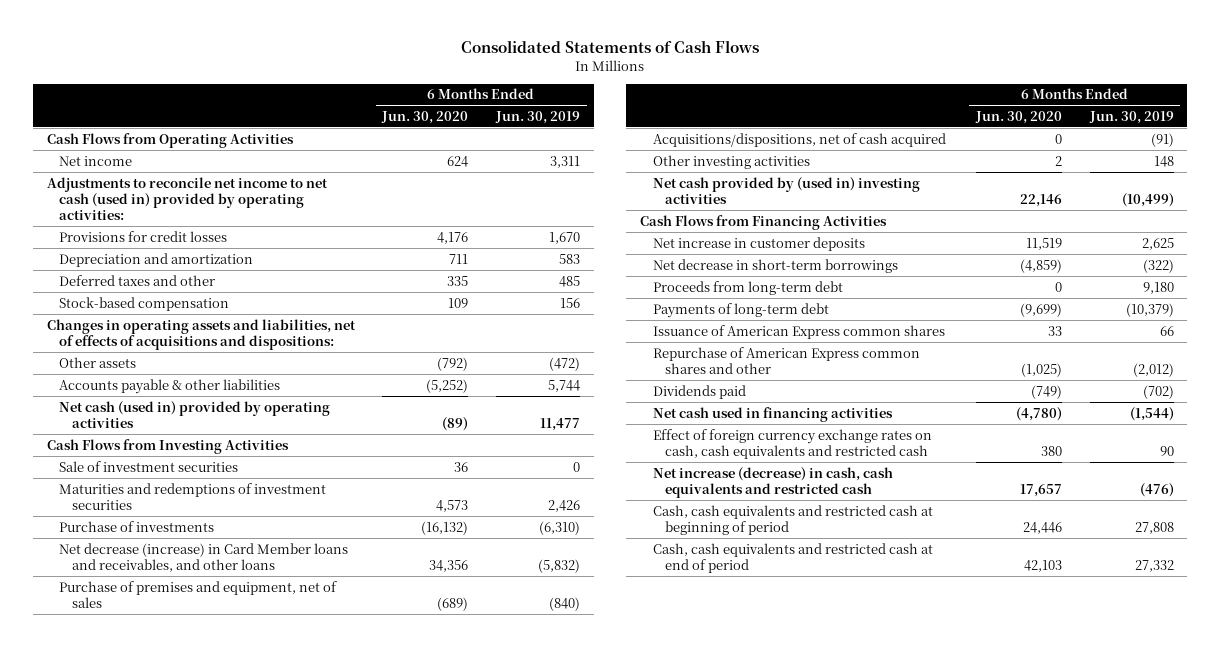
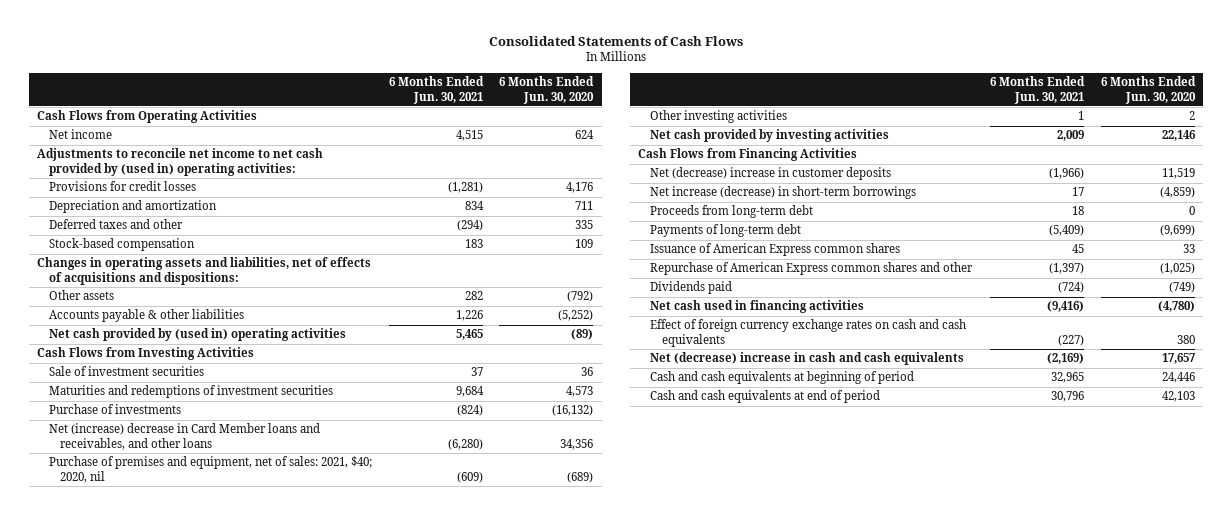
[495,110,581,124] Jun. 30, 2019 -> none
none -> [388,76,484,104] 6 Months Ended Jun. 30, 2021
[46,176,328,220] Adjustments to reconcile net income to net cash (used in) provided by operating activities: -> [37,148,324,176] Adjustments to reconcile net income to net cash provided by (used in) operating activities:
[59,400,331,428] Net cash (used in) provided by operating activities -> [48,328,346,342] Net cash provided by (used in) operating activities
[652,132,946,147] Acquisitions/dispositions, net of cash acquired -> none
[59,542,349,572] Net decrease (increase) in Card Member loans and receivables, and other loans -> [48,423,320,450] Net (increase) decrease in Card Member loans and receivables, and other loans
[59,580,338,608] Purchase of premises and equipment, net of sales -> [48,456,372,483] Purchase of premises and equipment, net of sales: 2021, $40; 2020, nil
[652,176,920,204] Net cash provided by (used in) investing activities -> [650,129,890,143] Net cash provided by investing activities
[652,236,865,251] Net increase in customer deposits -> [650,167,892,181] Net (decrease) increase in customer deposits
[652,258,898,273] Net decrease in short-term borrowings -> [650,186,917,200] Net increase (decrease) in short-term borrowings
[652,428,932,459] Effect of foreign currency exchange rates on cash, cash equivalents and restricted cash -> [650,319,967,347] Effect of foreign currency exchange rates on cash and cash equivalents
[652,466,893,498] Net increase (decrease) in cash, cash equivalents and restricted cash -> [650,352,965,366] Net (decrease) increase in cash and cash equivalents
[652,504,933,535] Cash, cash equivalents and restricted cash at beginning of period -> [650,371,915,385] Cash and cash equivalents at beginning of period
[652,542,933,573] Cash, cash equivalents and restricted cash at end of period -> [650,390,881,404] Cash and cash equivalents at end of period

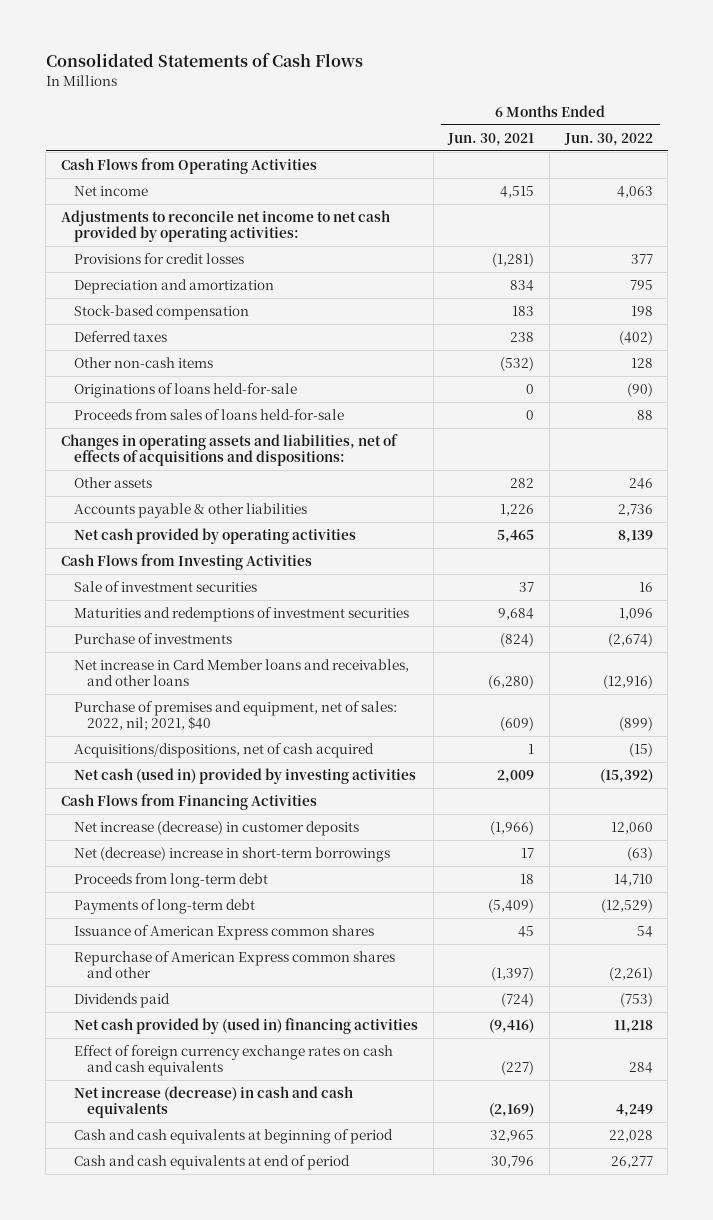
[499,76,595,104] 6 Months Ended Jun. 30, 2020 -> none
none -> [563,132,653,146] Jun. 30, 2022
[37,148,324,176] Adjustments to reconcile net income to net cash provided by (used in) operating activities: -> [60,209,390,242] Adjustments to reconcile net income to net cash provided by operating activities:
[48,219,183,230] Deferred taxes and other -> none
none -> [73,330,167,342] Deferred taxes
none -> [73,356,213,368] Other non-cash items
none -> [73,382,297,398] Originations of loans held-for-sale
none -> [73,408,344,420] Proceeds from sales of loans held-for-sale
[48,328,346,342] Net cash provided by (used in) operating activities -> [73,527,356,544] Net cash provided by operating activities
[650,110,788,124] Other investing activities -> none
[48,423,320,450] Net (increase) decrease in Card Member loans and receivables, and other loans -> [73,658,409,686] Net increase in Card Member loans and receivables, and other loans
[48,456,372,483] Purchase of premises and equipment, net of sales: 2021, $40; 2020, nil -> [73,700,397,731] Purchase of premises and equipment, net of sales: 2022, nil; 2021, $40
none -> [73,742,374,758] Acquisitions/dispositions, net of cash acquired
[650,129,890,143] Net cash provided by investing activities -> [73,767,416,784] Net cash (used in) provided by investing activities
[650,167,892,181] Net (decrease) increase in customer deposits -> [73,820,359,836] Net increase (decrease) in customer deposits
[650,186,917,200] Net increase (decrease) in short-term borrowings -> [73,846,390,862] Net (decrease) increase in short-term borrowings
[650,300,865,314] Net cash used in financing activities -> [73,1017,418,1034] Net cash provided by (used in) financing activities
[650,352,965,366] Net (decrease) increase in cash and cash equivalents -> [73,1085,353,1118] Net increase (decrease) in cash and cash equivalents

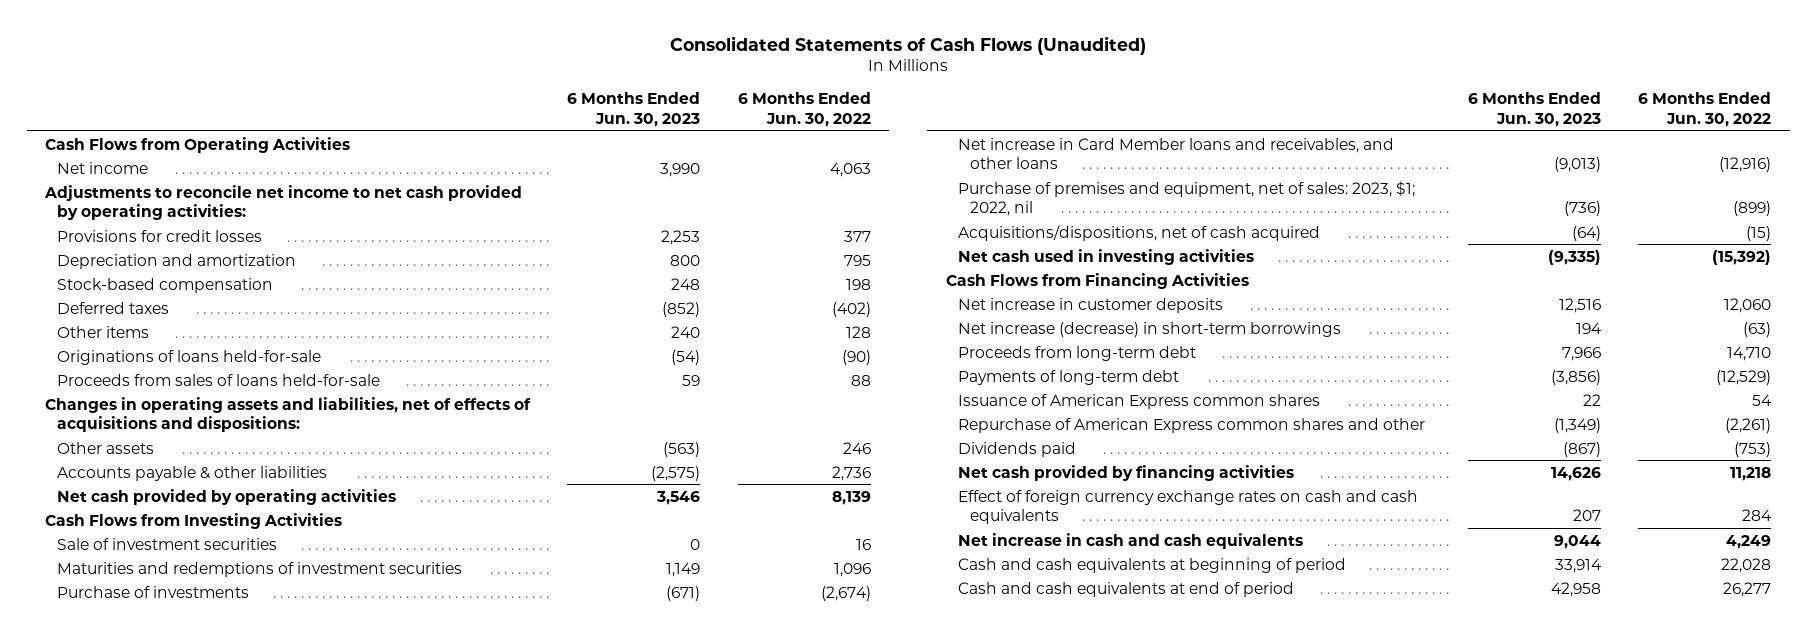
[45,53,363,68] Consolidated Statements of Cash Flows -> [670,35,1147,55] Consolidated Statements of Cash Flows (Unaudited)
[447,132,535,146] Jun. 30, 2021 -> none
none -> [567,92,701,127] 6 Months Ended Jun. 30, 2023
[73,356,213,368] Other non-cash items -> [57,325,150,338] Other items
[73,700,397,731] Purchase of premises and equipment, net of sales: 2022, nil; 2021, $40 -> [957,180,1415,217] Purchase of premises and equipment, net of sales: 2023, $1; 2022, nil
[73,767,416,784] Net cash (used in) provided by investing activities -> [957,248,1254,265] Net cash used in investing activities
[73,820,359,836] Net increase (decrease) in customer deposits -> [957,297,1223,313] Net increase in customer deposits
[73,846,390,862] Net (decrease) increase in short-term borrowings -> [957,321,1341,337] Net increase (decrease) in short-term borrowings
[73,1017,418,1034] Net cash provided by (used in) financing activities -> [957,464,1294,481] Net cash provided by financing activities
[73,1085,353,1118] Net increase (decrease) in cash and cash equivalents -> [957,532,1303,549] Net increase in cash and cash equivalents

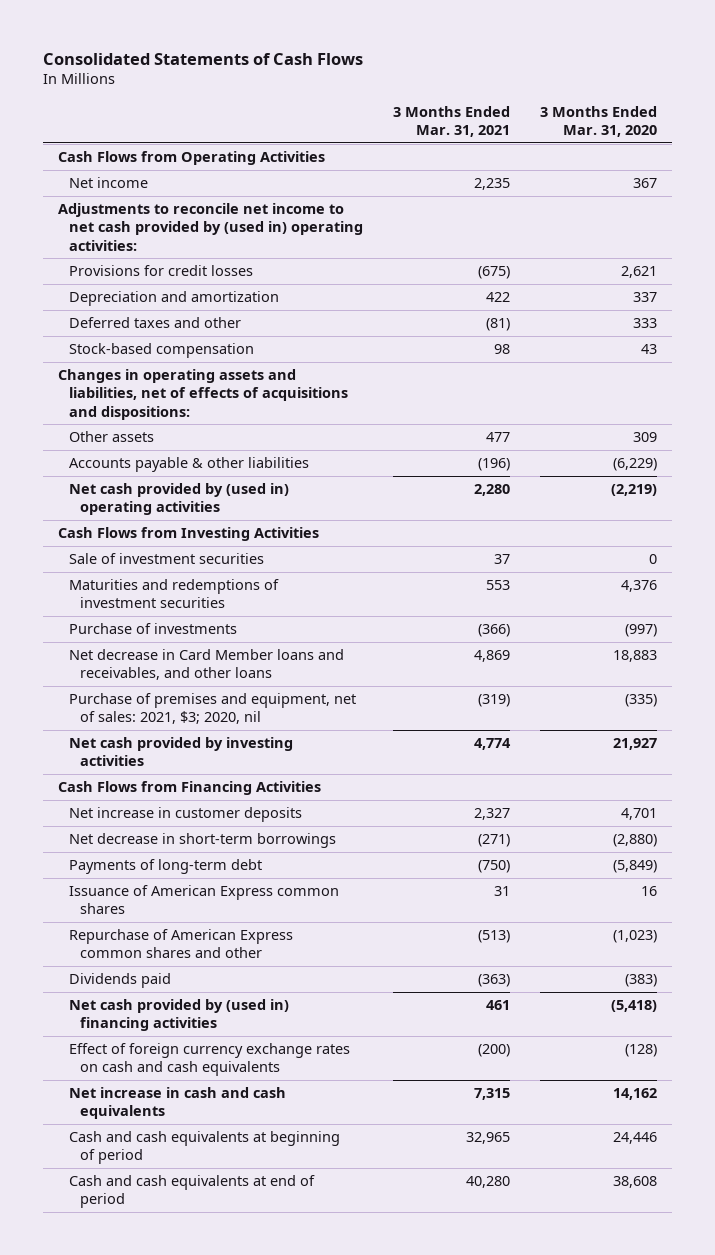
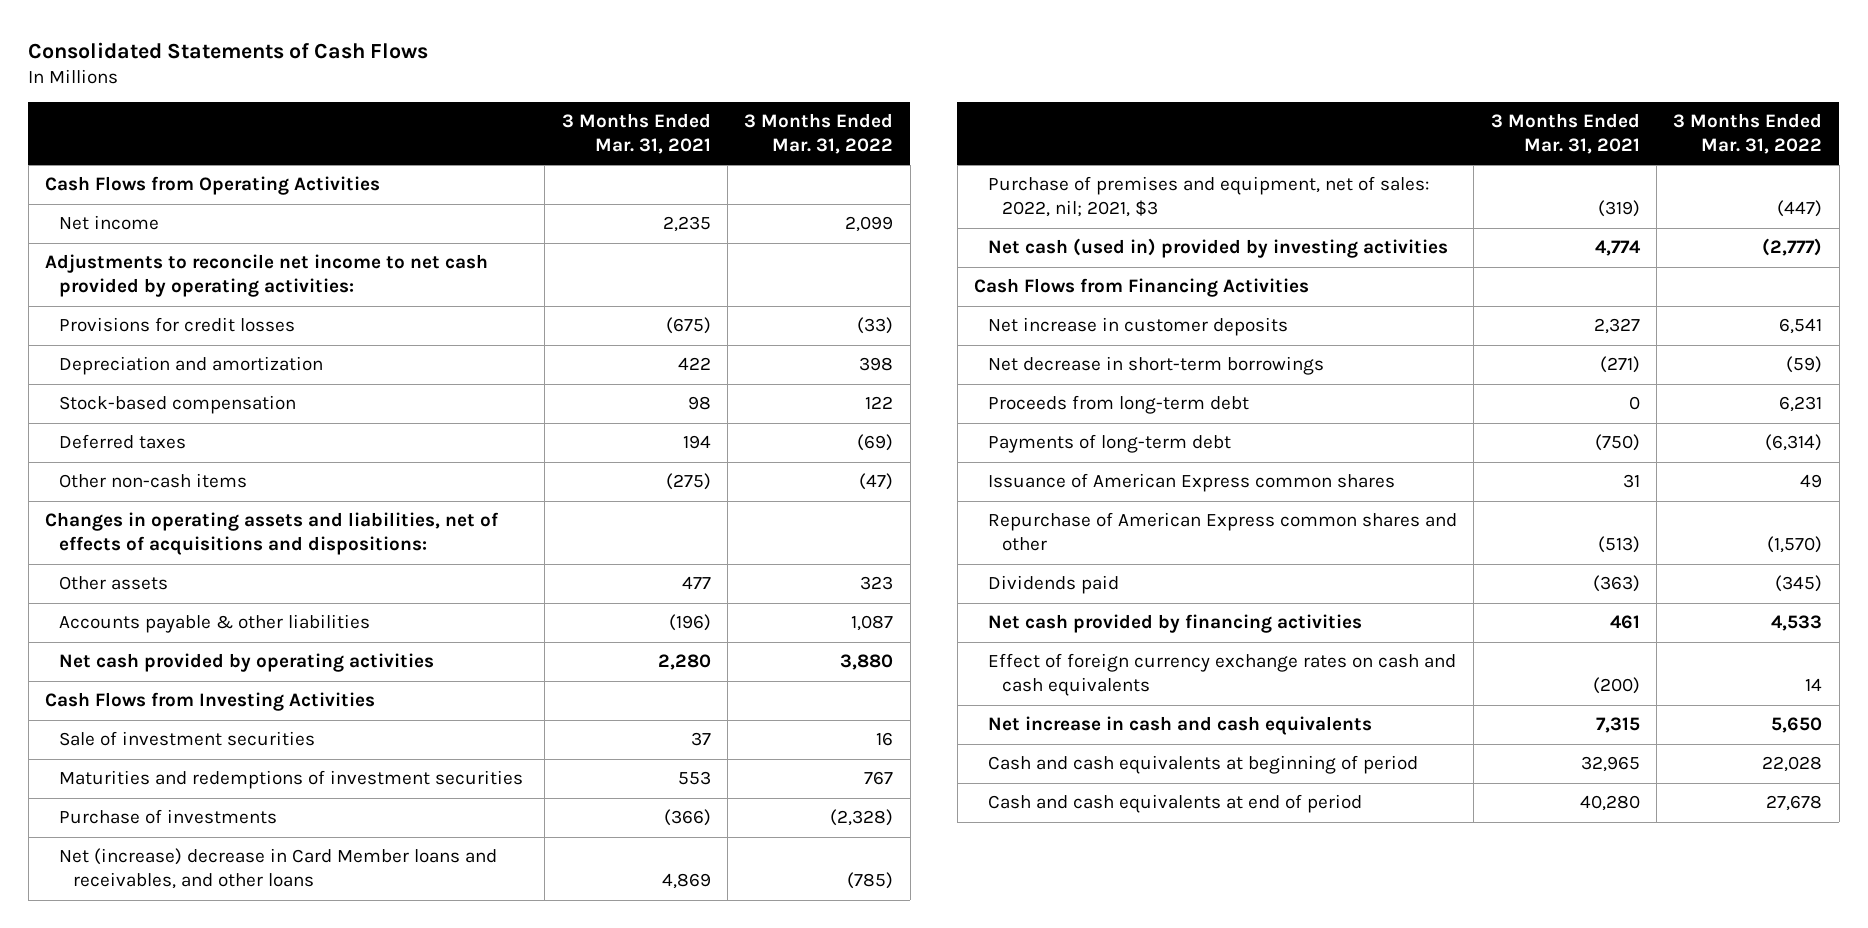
[540,105,658,137] 3 Months Ended Mar. 31, 2020 -> none
none -> [744,113,894,155] 3 Months Ended Mar. 31, 2022
[57,203,364,251] Adjustments to reconcile net income to net cash provided by (used in) operating activities: -> [45,254,489,298] Adjustments to reconcile net income to net cash provided by operating activities:
[69,317,242,329] Deferred taxes and other -> none
none -> [59,434,187,450] Deferred taxes
none -> [59,473,248,489] Other non-cash items
[69,483,290,516] Net cash provided by (used in) operating activities -> [59,653,435,673] Net cash provided by operating activities
[69,649,345,681] Net decrease in Card Member loans and receivables, and other loans -> [59,848,498,890] Net (increase) decrease in Card Member loans and receivables, and other loans
[69,693,357,725] Purchase of premises and equipment, net of sales: 2021, $3; 2020, nil -> [987,176,1429,218] Purchase of premises and equipment, net of sales: 2022, nil; 2021, $3
[69,737,294,767] Net cash provided by investing activities -> [987,238,1448,259] Net cash (used in) provided by investing activities
none -> [987,395,1249,415] Proceeds from long-term debt
[69,999,290,1032] Net cash provided by (used in) financing activities -> [987,614,1362,634] Net cash provided by financing activities

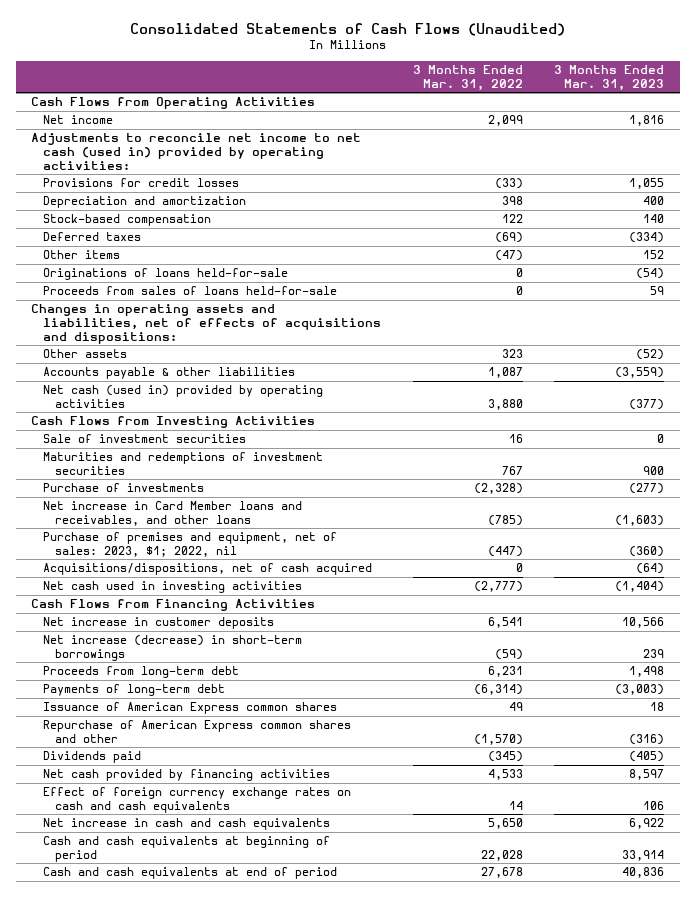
[28,41,429,59] Consolidated Statements of Cash Flows -> [129,22,565,36] Consolidated Statements of Cash Flows (Unaudited)
[561,113,711,155] 3 Months Ended Mar. 31, 2021 -> none
none -> [554,65,665,91] 3 Months Ended Mar. 31, 2023
[45,254,489,298] Adjustments to reconcile net income to net cash provided by operating activities: -> [31,133,362,170] Adjustments to reconcile net income to net cash (used in) provided by operating activities:
[59,473,248,489] Other non-cash items -> [43,250,121,260] Other items
none -> [43,268,289,281] Originations of loans held-for-sale
none -> [43,286,338,296] Proceeds from sales of loans held-for-sale
[59,653,435,673] Net cash provided by operating activities -> [43,385,324,409] Net cash (used in) provided by operating activities
[59,848,498,890] Net (increase) decrease in Card Member loans and receivables, and other loans -> [43,501,303,527] Net increase in Card Member loans and receivables, and other loans
[987,176,1429,218] Purchase of premises and equipment, net of sales: 2022, nil; 2021, $3 -> [43,532,338,558] Purchase of premises and equipment, net of sales: 2023, $1; 2022, nil
none -> [43,563,373,576] Acquisitions/dispositions, net of cash acquired
[987,238,1448,259] Net cash (used in) provided by investing activities -> [43,581,303,594] Net cash used in investing activities
[987,356,1324,376] Net decrease in short-term borrowings -> [43,635,303,662] Net increase (decrease) in short-term borrowings

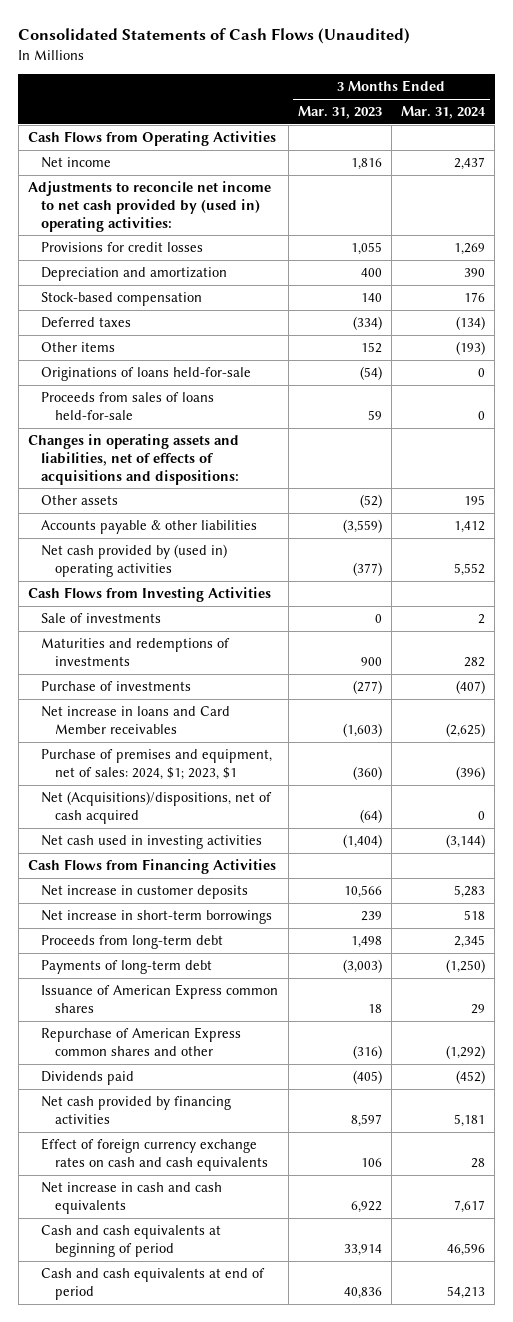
[412,65,523,91] 3 Months Ended Mar. 31, 2022 -> none
none -> [401,106,487,120] Mar. 31, 2024
[31,133,362,170] Adjustments to reconcile net income to net cash (used in) provided by operating activities: -> [27,181,271,232] Adjustments to reconcile net income to net cash provided by (used in) operating activities:
[43,385,324,409] Net cash (used in) provided by operating activities -> [41,544,228,577] Net cash provided by (used in) operating activities
[43,434,247,444] Sale of investment securities -> [41,613,162,624] Sale of investments
[43,452,324,476] Maturities and redemptions of investment securities -> [41,638,231,666] Maturities and redemptions of investments
[43,501,303,527] Net increase in Card Member loans and receivables, and other loans -> [41,706,231,734] Net increase in loans and Card Member receivables
[43,532,338,558] Purchase of premises and equipment, net of sales: 2023, $1; 2022, nil -> [41,749,273,780] Purchase of premises and equipment, net of sales: 2024, $1; 2023, $1
[43,563,373,576] Acquisitions/dispositions, net of cash acquired -> [41,791,273,824] Net (Acquisitions)/dispositions, net of cash acquired
[43,635,303,662] Net increase (decrease) in short-term borrowings -> [41,910,273,925] Net increase in short-term borrowings

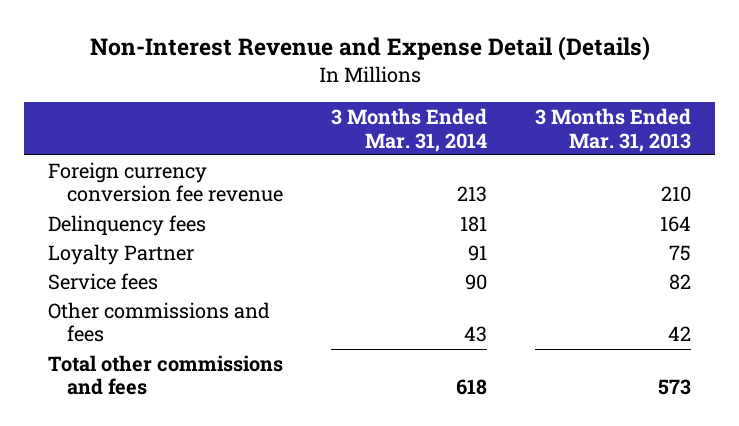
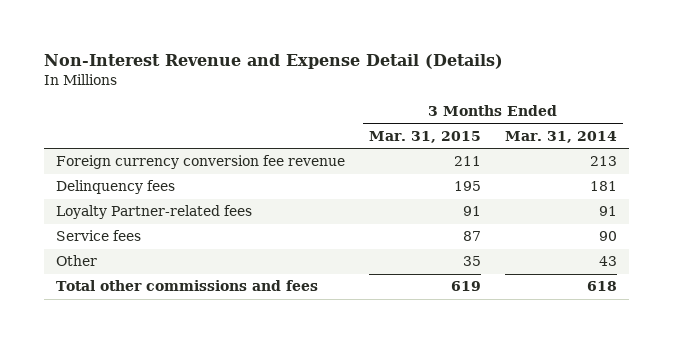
[535,108,692,152] 3 Months Ended Mar. 31, 2013 -> none
none -> [369,130,482,143] Mar. 31, 2015
[47,243,194,265] Loyalty Partner -> [56,205,253,220] Loyalty Partner-related fees
[47,301,270,343] Other commissions and fees -> [56,255,98,267] Other

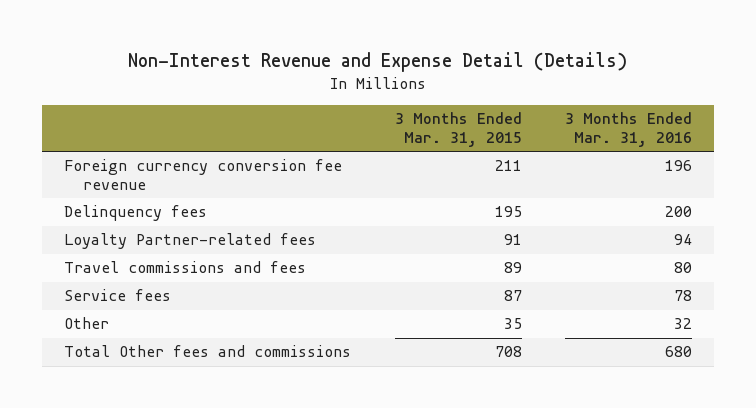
[505,130,618,143] Mar. 31, 2014 -> none
none -> [565,112,693,147] 3 Months Ended Mar. 31, 2016
none -> [64,261,307,274] Travel commissions and fees
[56,280,319,292] Total other commissions and fees -> [64,345,352,358] Total Other fees and commissions
[451,281,482,292] 619 -> [494,346,522,358] 708

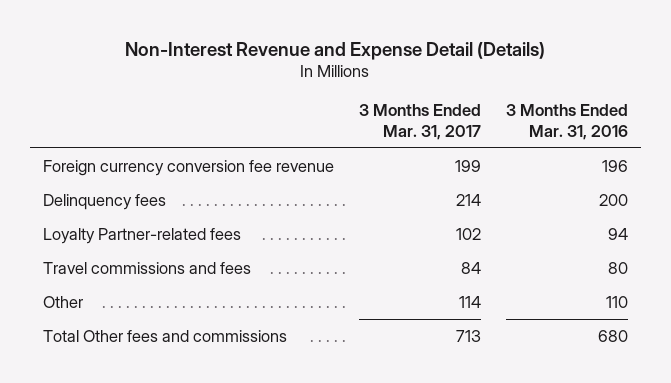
[394,112,522,147] 3 Months Ended Mar. 31, 2015 -> none
none -> [358,104,481,141] 3 Months Ended Mar. 31, 2017
[64,289,172,302] Service fees -> none
[674,318,693,330] 32 -> [606,295,629,308] 110

